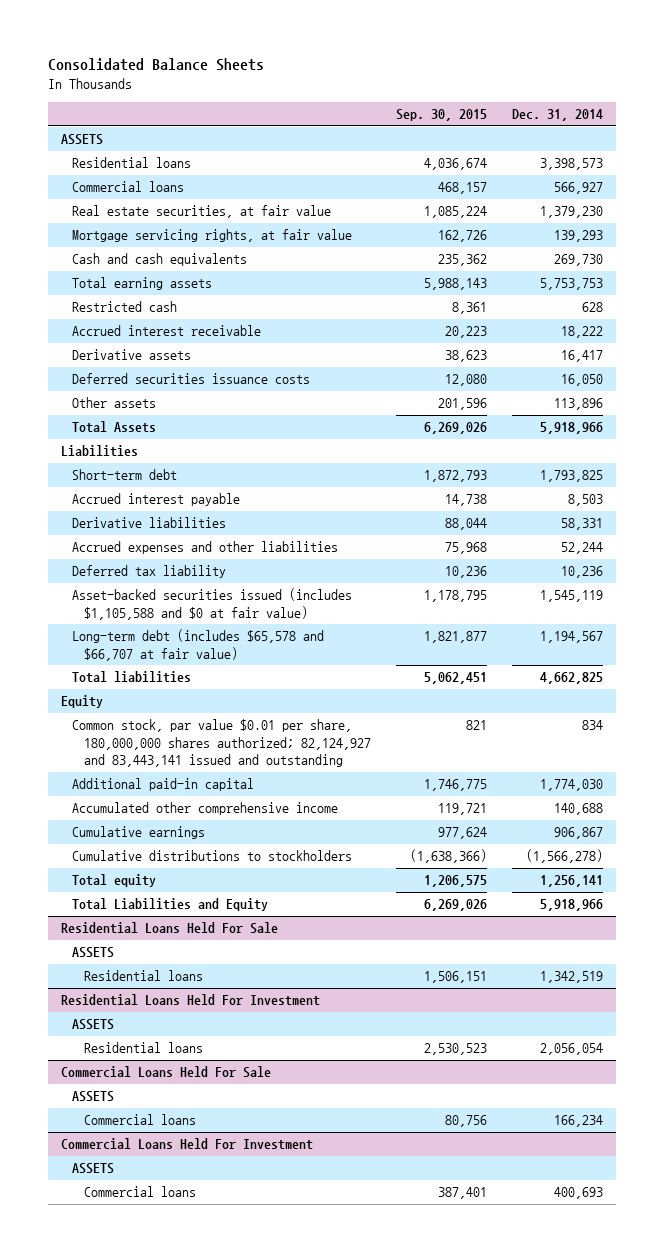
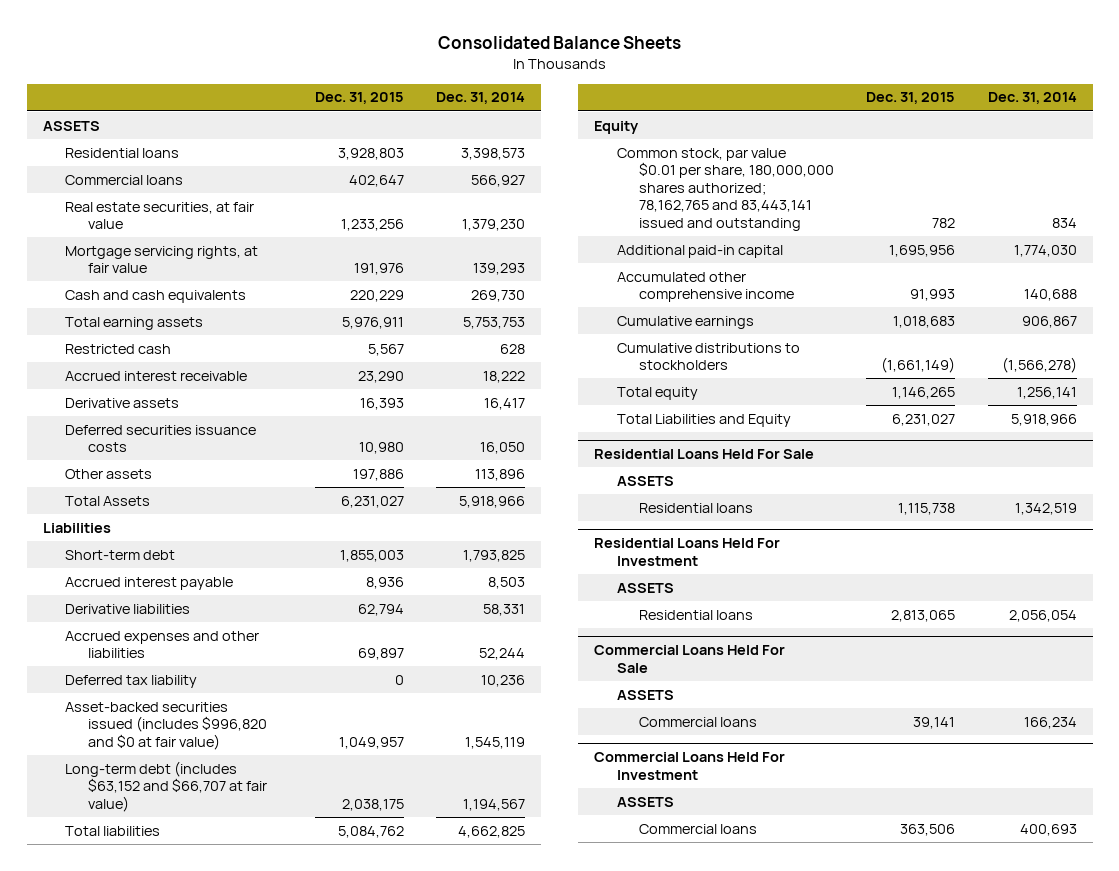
[395,109,487,122] Sep. 30, 2015 -> none
none -> [315,92,405,105] Dec. 31, 2015
[72,588,353,620] Asset-backed securities issued (includes $1,105,588 and $0 at fair value) -> [65,701,268,750] Asset-backed securities issued (includes $996,820 and $0 at fair value)
[72,629,325,661] Long-term debt (includes $65,578 and $66,707 at fair value) -> [65,760,268,812] Long-term debt (includes $63,152 and $66,707 at fair value)
[72,719,371,768] Common stock, par value $0.01 per share, 180,000,000 shares authorized; 82,124,927 and 83,443,141 issued and outstanding -> [616,147,835,231] Common stock, par value $0.01 per share, 180,000,000 shares authorized; 78,162,765 and 83,443,141 issued and outstanding

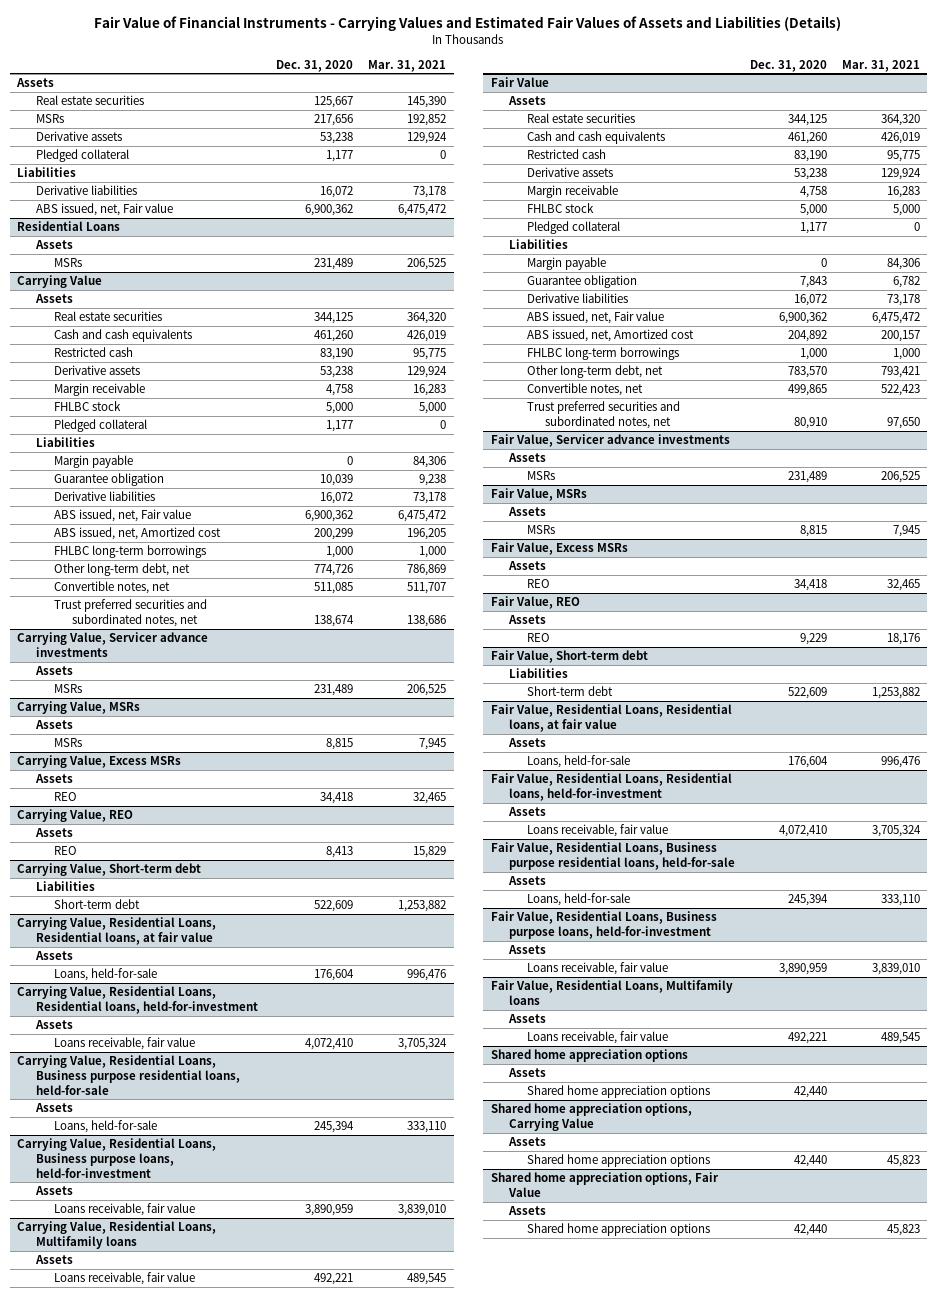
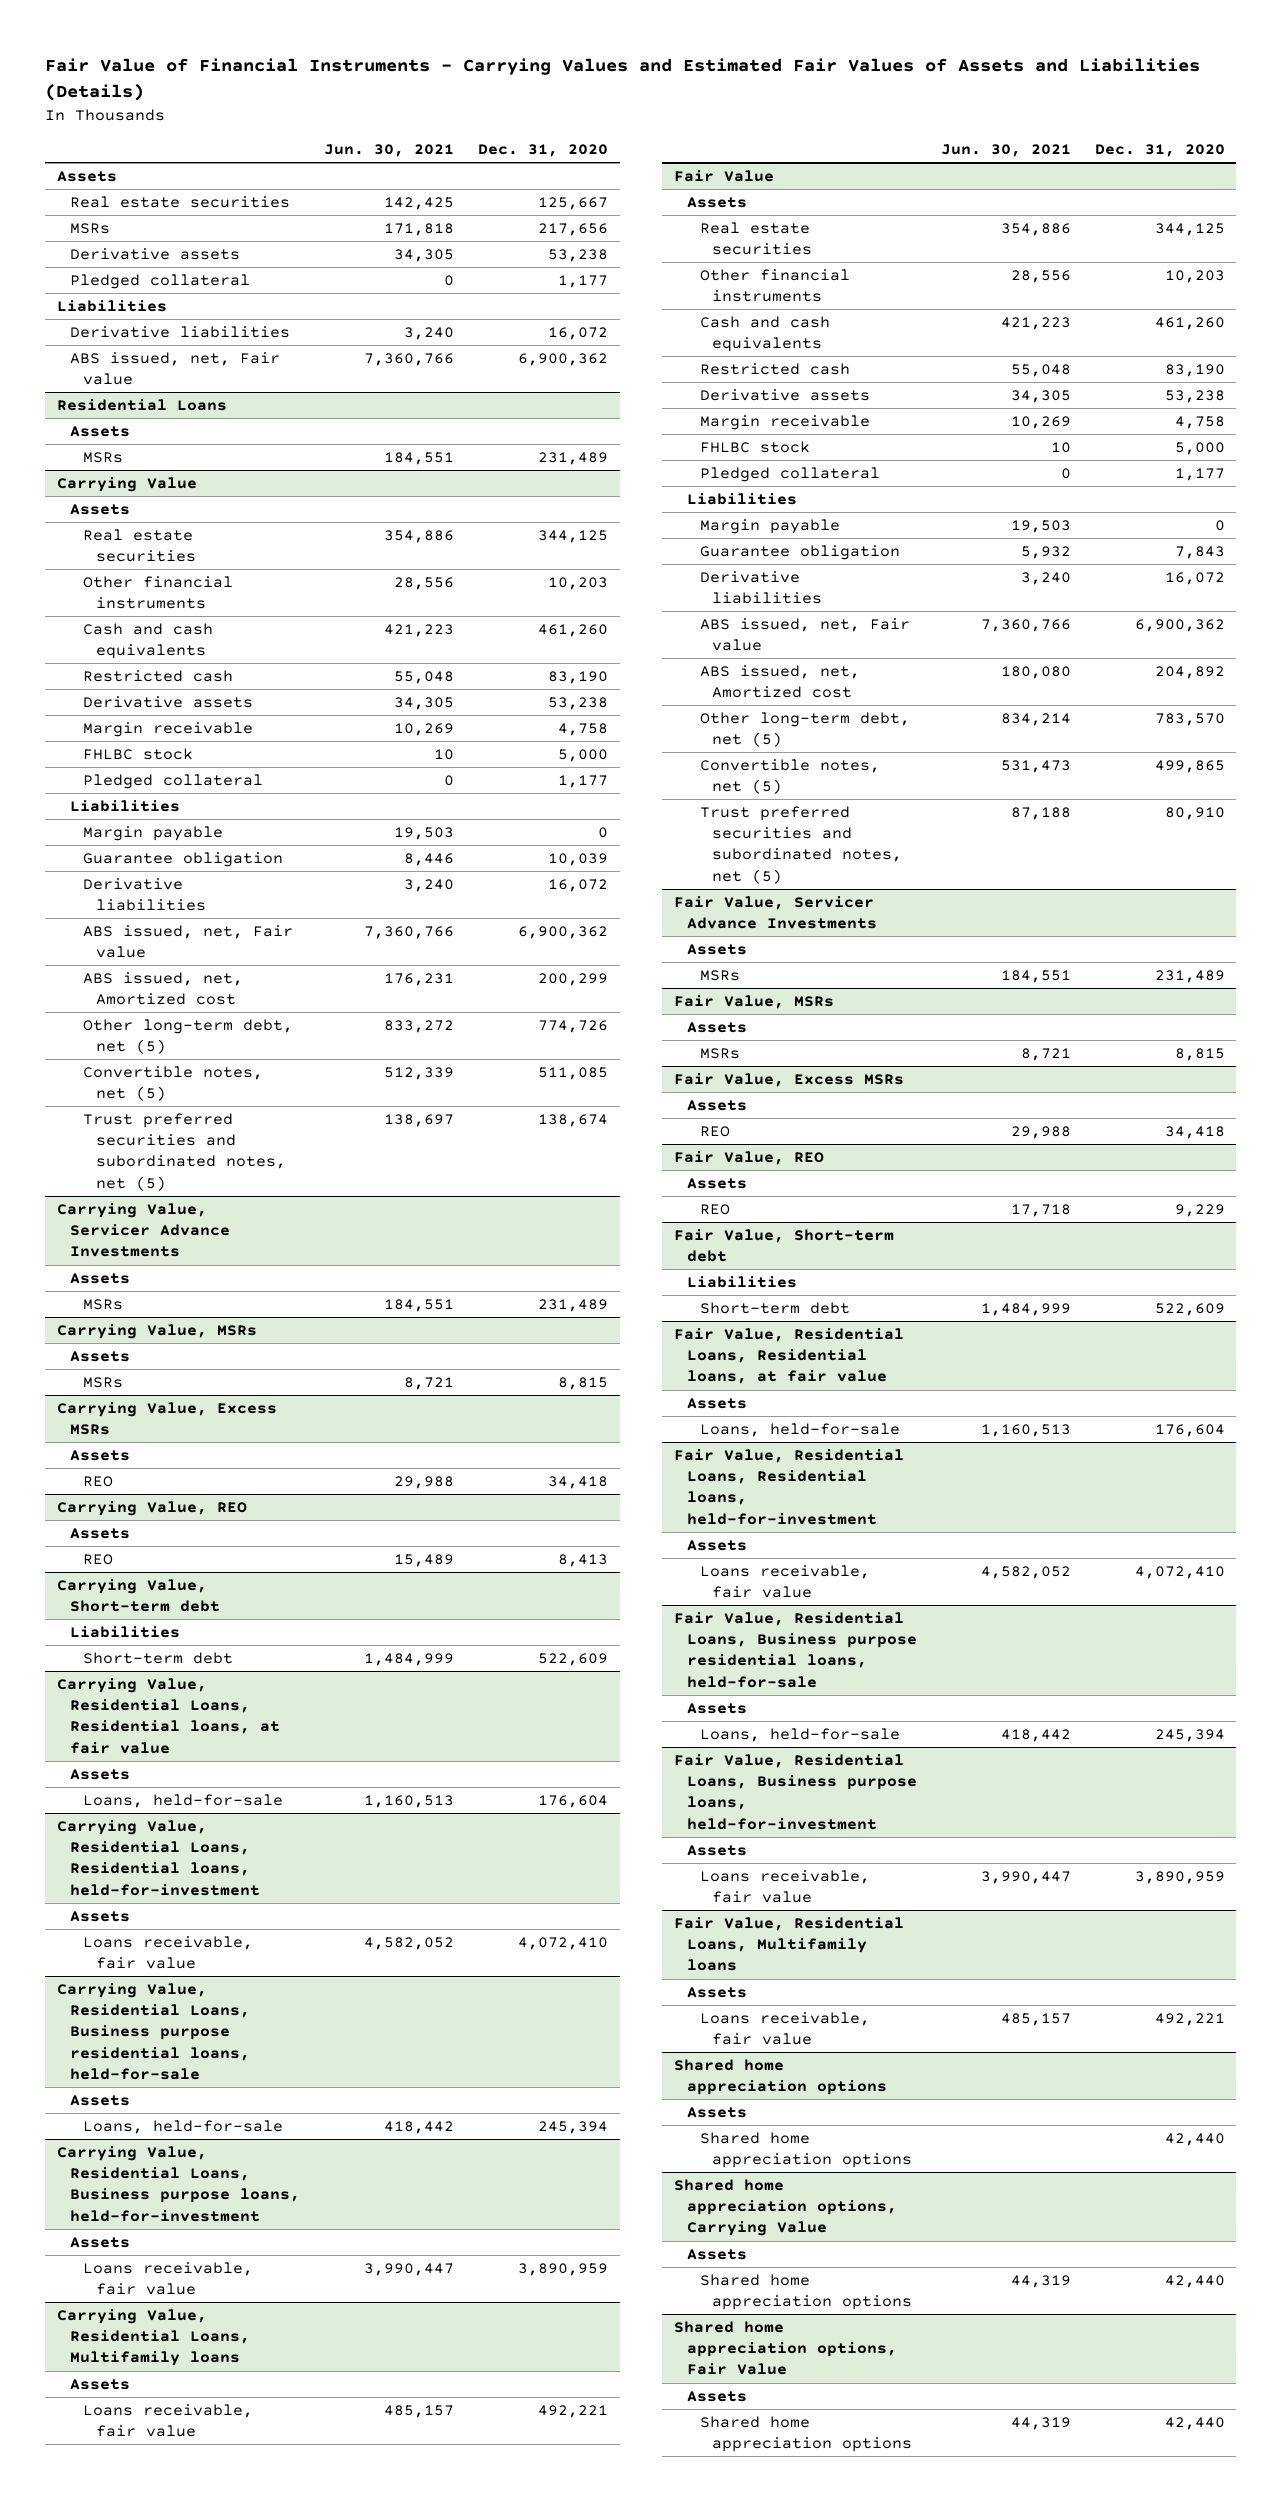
[368,59,447,72] Mar. 31, 2021 -> none
none -> [324,144,455,158] Jun. 30, 2021
none -> [83,575,234,610] Other financial instruments
[53,545,206,559] FHLBC long-term borrowings -> none
[53,563,190,577] Other long-term debt, net -> [83,1018,294,1055] Other long-term debt, net (5)
[53,581,170,595] Convertible notes, net -> [83,1065,264,1102] Convertible notes, net (5)
[53,599,207,628] Trust preferred securities and subordinated notes, net -> [83,1112,287,1191] Trust preferred securities and subordinated notes, net (5)
[17,632,209,658] Carrying Value, Servicer advance investments -> [57,1202,231,1258] Carrying Value, Servicer Advance Investments
none -> [699,268,850,303] Other financial instruments
[527,347,680,361] FHLBC long-term borrowings -> none
[527,365,664,379] Other long-term debt, net -> [699,711,910,748] Other long-term debt, net (5)
[527,383,644,397] Convertible notes, net -> [699,758,880,795] Convertible notes, net (5)
[527,401,681,430] Trust preferred securities and subordinated notes, net -> [699,805,903,884] Trust preferred securities and subordinated notes, net (5)
[490,434,730,448] Fair Value, Servicer advance investments -> [673,895,877,930] Fair Value, Servicer Advance Investments

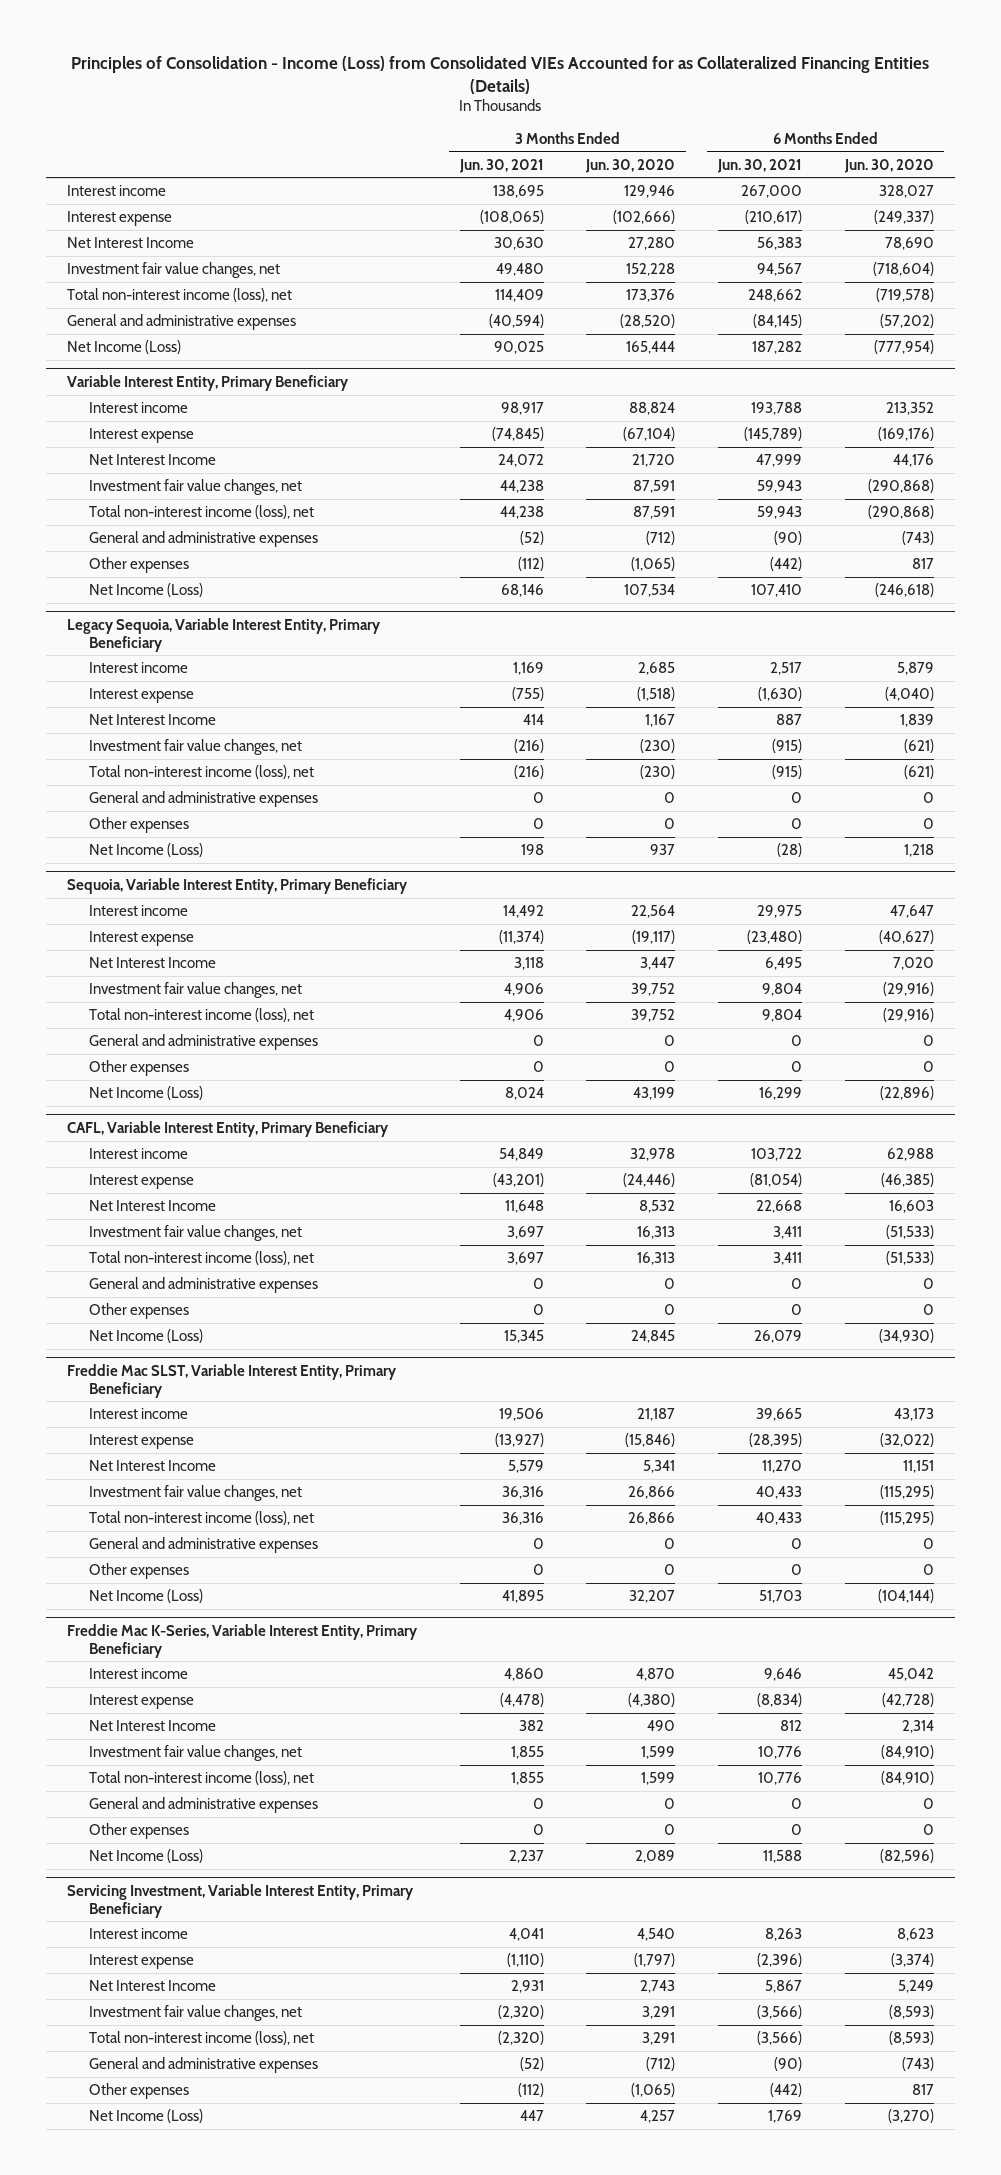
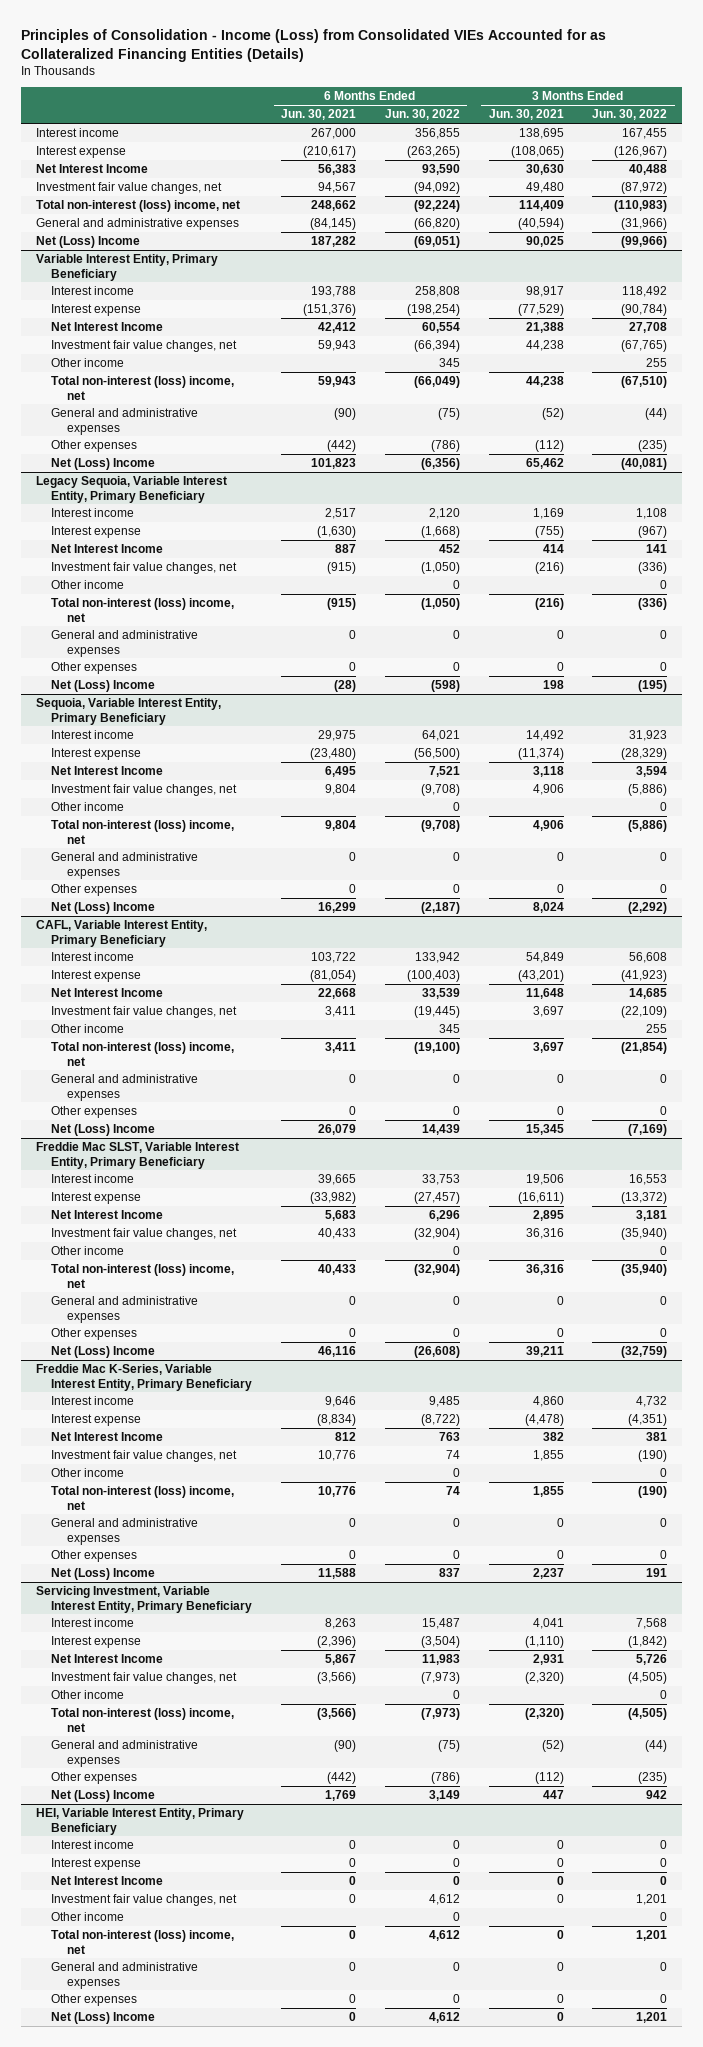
[585,158,676,173] Jun. 30, 2020 -> none
[843,158,934,173] Jun. 30, 2020 -> none
none -> [384,109,460,121] Jun. 30, 2022
none -> [592,109,668,121] Jun. 30, 2022
[67,287,293,302] Total non-interest income (loss), net -> [35,200,240,213] Total non-interest (loss) income, net
[67,339,182,354] Net Income (Loss) -> [35,236,140,249] Net (Loss) Income
[491,426,544,441] (74,845) -> [517,304,564,317] (77,529)
[743,426,802,441] (145,789) -> [302,304,356,317] (151,376)
[497,453,544,467] 24,072 -> [525,322,564,334] 21,388
[755,453,802,467] 47,999 -> [317,322,356,334] 42,412
none -> [51,358,125,368] Other income
[89,504,315,519] Total non-interest income (loss), net -> [51,376,235,400] Total non-interest (loss) income, net
[89,582,204,597] Net Income (Loss) -> [51,458,156,471] Net (Loss) Income
[500,583,544,597] 68,146 -> [525,458,564,470] 65,462
[750,583,802,597] 107,410 -> [310,458,356,470] 101,823
none -> [51,580,125,590] Other income
[89,764,315,779] Total non-interest income (loss), net -> [51,598,235,622] Total non-interest (loss) income, net
[89,842,204,857] Net Income (Loss) -> [51,680,156,693] Net (Loss) Income
none -> [51,802,125,812] Other income
[89,1007,315,1022] Total non-interest income (loss), net -> [51,820,235,844] Total non-interest (loss) income, net
[89,1085,204,1100] Net Income (Loss) -> [51,902,156,915] Net (Loss) Income
none -> [51,1024,125,1034] Other income
[89,1250,315,1265] Total non-interest income (loss), net -> [51,1042,235,1066] Total non-interest (loss) income, net
[89,1328,204,1343] Net Income (Loss) -> [51,1124,156,1137] Net (Loss) Income
[494,1432,544,1447] (13,927) -> [517,1192,564,1205] (16,611)
[748,1432,802,1447] (28,395) -> [309,1192,356,1205] (33,982)
[507,1459,544,1473] 5,579 -> [532,1210,564,1222] 2,895
[761,1459,802,1473] 11,270 -> [324,1210,356,1222] 5,683
none -> [51,1246,125,1256] Other income
[89,1510,315,1525] Total non-interest income (loss), net -> [51,1264,235,1288] Total non-interest (loss) income, net
[89,1588,204,1603] Net Income (Loss) -> [51,1346,156,1359] Net (Loss) Income
[501,1589,544,1603] 41,895 -> [525,1346,564,1358] 39,211
[758,1589,802,1603] 51,703 -> [317,1346,356,1358] 46,116
none -> [51,1468,125,1478] Other income
[89,1770,315,1785] Total non-interest income (loss), net -> [51,1486,235,1510] Total non-interest (loss) income, net
[89,1848,204,1863] Net Income (Loss) -> [51,1568,156,1581] Net (Loss) Income
none -> [51,1690,125,1700] Other income
[89,2030,315,2045] Total non-interest income (loss), net -> [51,1708,235,1732] Total non-interest (loss) income, net
[89,2108,204,2123] Net Income (Loss) -> [51,1790,156,1803] Net (Loss) Income
none -> [35,1808,244,1835] HEI, Variable Interest Entity, Primary Beneficiary
none -> [51,1840,135,1850] Interest income
none -> [51,1858,142,1871] Interest expense
none -> [51,1876,164,1886] Net Interest Income
none -> [51,1894,238,1907] Investment fair value changes, net
none -> [51,1912,125,1922] Other income
none -> [51,1930,235,1954] Total non-interest (loss) income, net
none -> [51,1962,199,1989] General and administrative expenses
none -> [51,1994,138,2007] Other expenses
none -> [51,2012,156,2025] Net (Loss) Income

